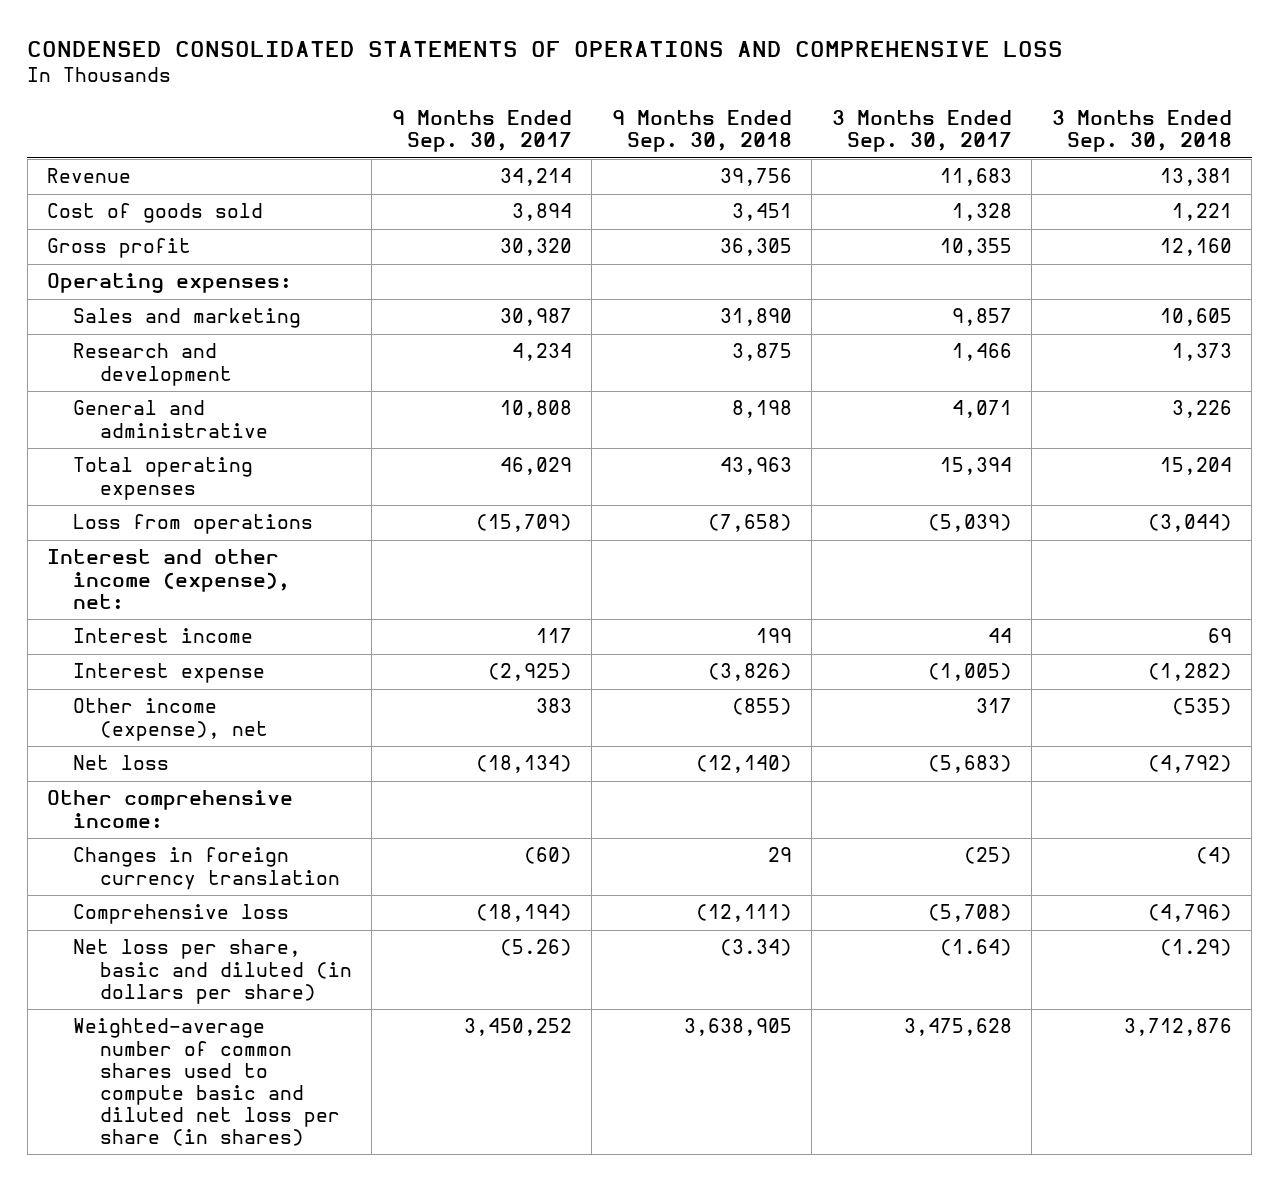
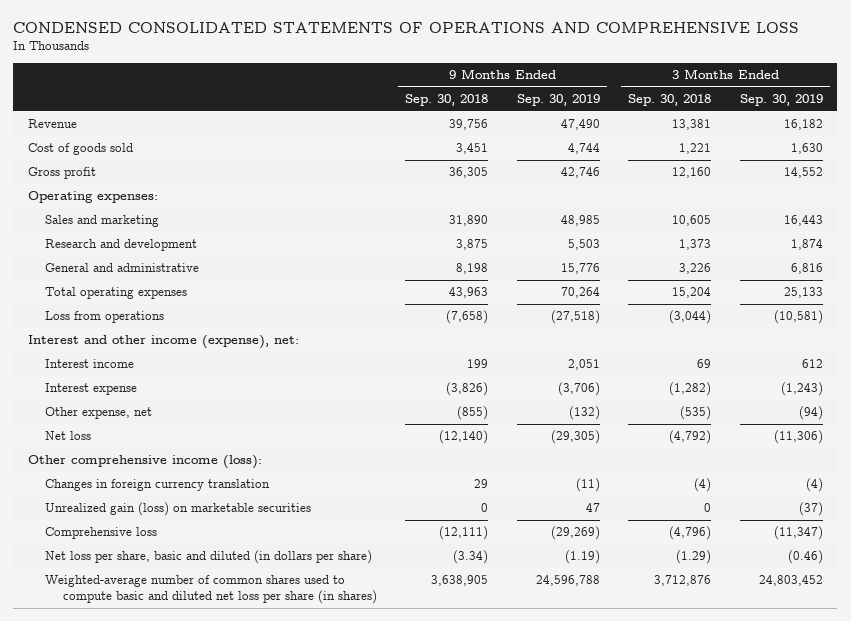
[391,110,572,153] 9 Months Ended Sep. 30, 2017 -> none
[831,110,1012,153] 3 Months Ended Sep. 30, 2017 -> none
none -> [516,94,600,107] Sep. 30, 2019
none -> [740,94,824,107] Sep. 30, 2019
[73,698,268,741] Other income (expense), net -> [45,407,153,420] Other expense, net
[47,790,294,828] Other comprehensive income: -> [27,455,262,470] Other comprehensive income (loss):
none -> [45,502,312,517] Unrealized gain (loss) on marketable securities

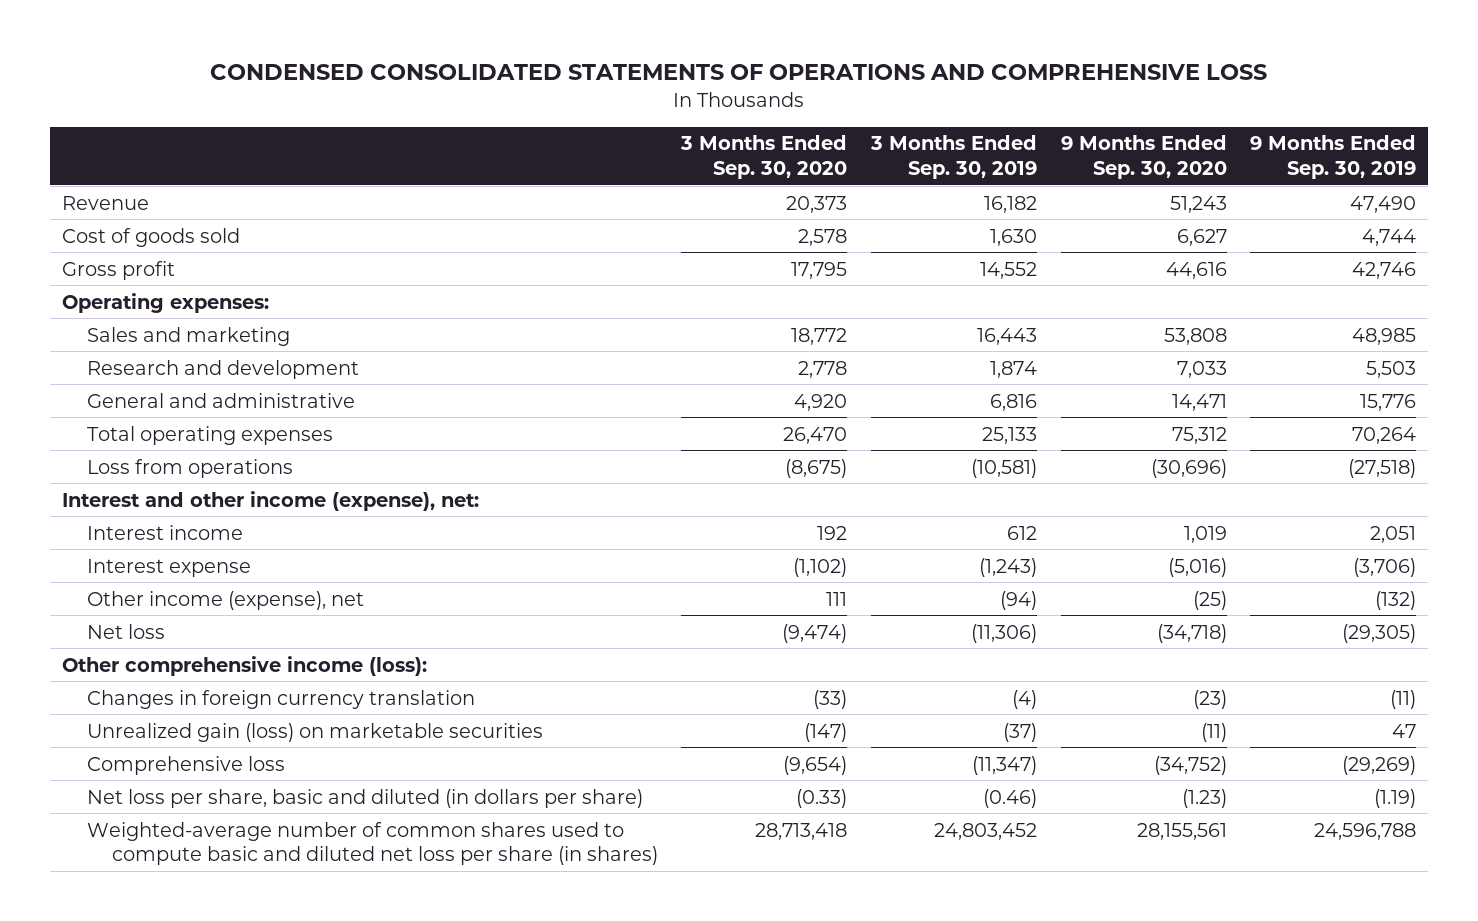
[405,94,489,107] Sep. 30, 2018 -> none
[628,94,712,107] Sep. 30, 2018 -> none
none -> [680,135,848,180] 3 Months Ended Sep. 30, 2020
none -> [1060,135,1227,180] 9 Months Ended Sep. 30, 2020
[45,407,153,420] Other expense, net -> [86,590,364,610] Other income (expense), net

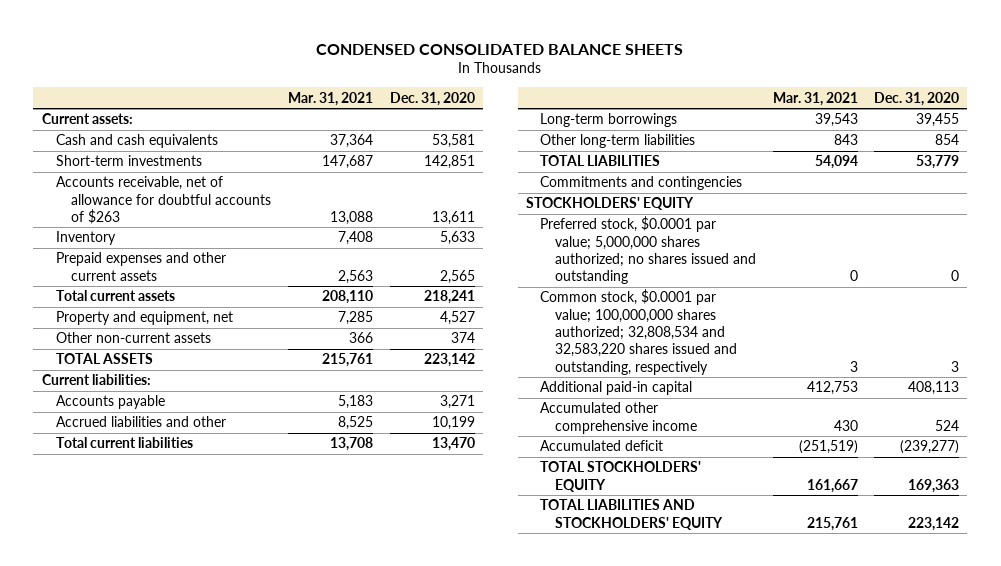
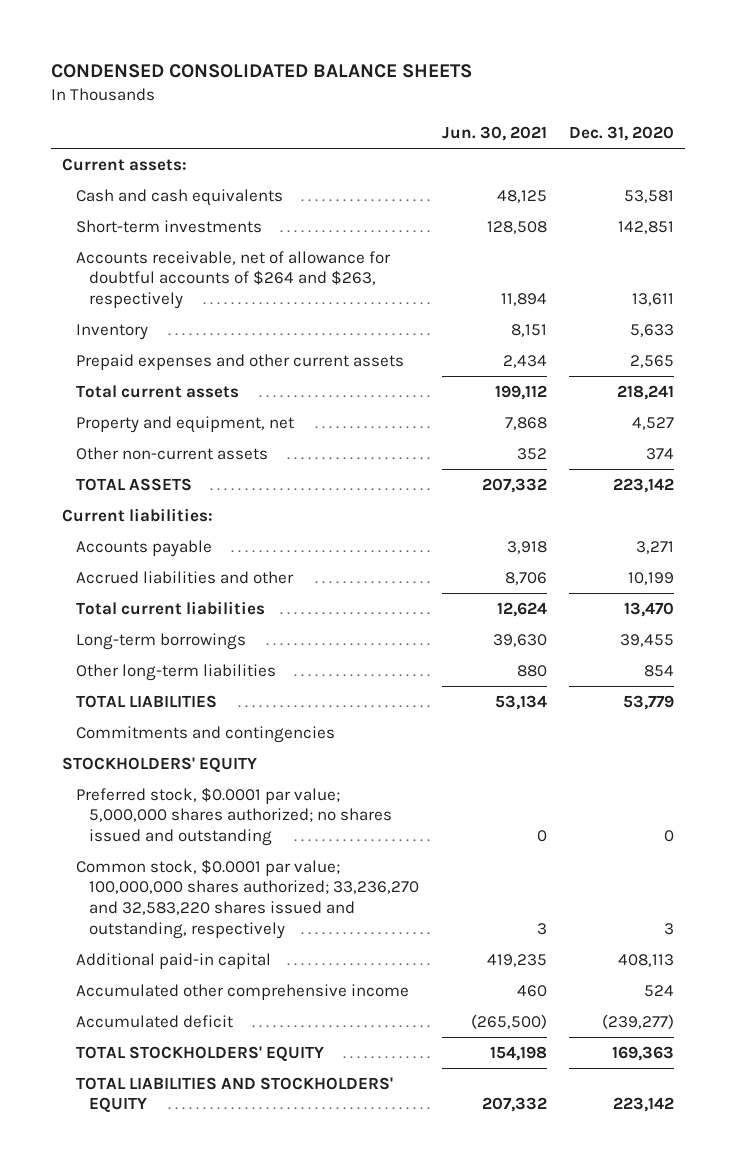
[288,91,374,106] Mar. 31, 2021 -> none
none -> [441,126,547,142] Jun. 30, 2021
[56,176,271,225] Accounts receivable, net of allowance for doubtful accounts of $263 -> [75,250,391,310] Accounts receivable, net of allowance for doubtful accounts of $264 and $263, respectively
[540,289,738,375] Common stock, $0.0001 par value; 100,000,000 shares authorized; 32,808,534 and 32,583,220 shares issued and outstanding, respectively -> [75,858,420,939] Common stock, $0.0001 par value; 100,000,000 shares authorized; 33,236,270 and 32,583,220 shares issued and outstanding, respectively

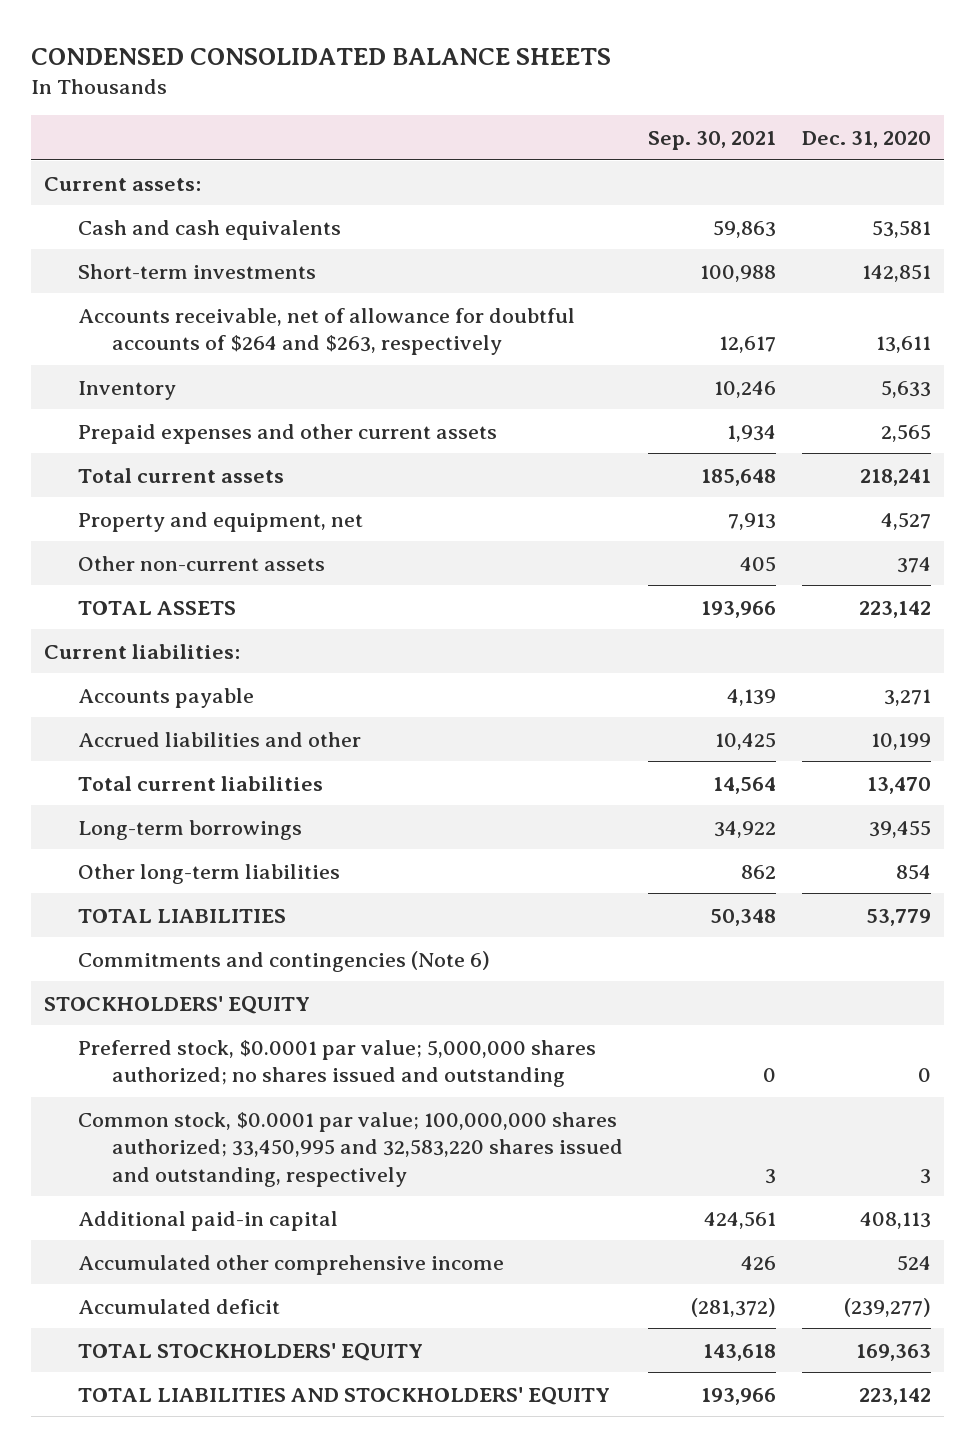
[441,126,547,142] Jun. 30, 2021 -> none
none -> [648,130,777,150] Sep. 30, 2021
[75,725,335,743] Commitments and contingencies -> [77,950,490,972] Commitments and contingencies (Note 6)
[75,858,420,939] Common stock, $0.0001 par value; 100,000,000 shares authorized; 33,236,270 and 32,583,220 shares issued and outstanding, respectively -> [77,1111,623,1187] Common stock, $0.0001 par value; 100,000,000 shares authorized; 33,450,995 and 32,583,220 shares issued and outstanding, respectively

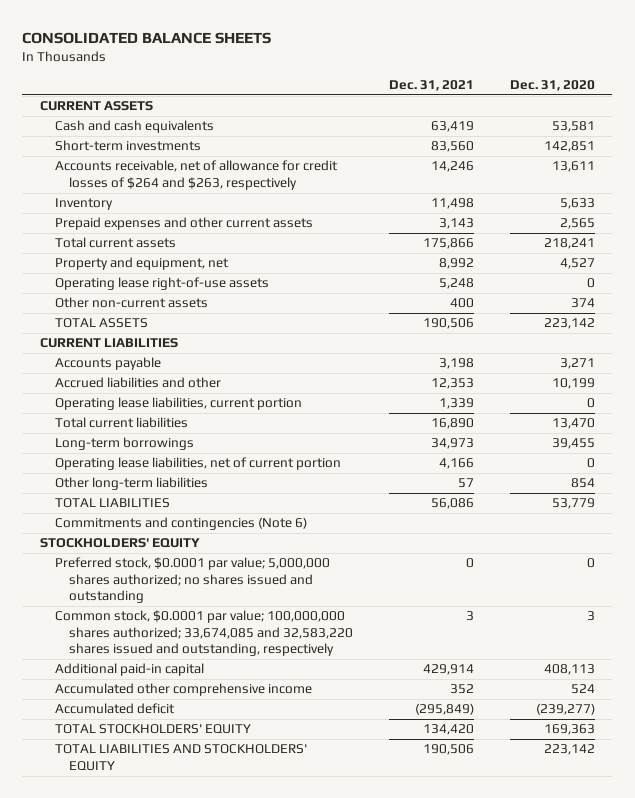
[30,47,611,65] CONDENSED CONSOLIDATED BALANCE SHEETS -> [22,32,272,45] CONSOLIDATED BALANCE SHEETS
[648,130,777,150] Sep. 30, 2021 -> none
none -> [389,80,475,92] Dec. 31, 2021
[43,176,201,191] Current assets: -> [40,101,154,112] CURRENT ASSETS
[77,307,575,356] Accounts receivable, net of allowance for doubtful accounts of $264 and $263, respectively -> [54,160,338,190] Accounts receivable, net of allowance for credit losses of $264 and $263, respectively
none -> [54,277,269,291] Operating lease right-of-use assets
[43,643,240,659] Current liabilities: -> [40,338,179,349] CURRENT LIABILITIES
none -> [54,397,302,411] Operating lease liabilities, current portion
none -> [54,457,341,471] Operating lease liabilities, net of current portion
[77,1111,623,1187] Common stock, $0.0001 par value; 100,000,000 shares authorized; 33,450,995 and 32,583,220 shares issued and outstanding, respectively -> [54,610,354,657] Common stock, $0.0001 par value; 100,000,000 shares authorized; 33,674,085 and 32,583,220 shares issued and outstanding, respectively

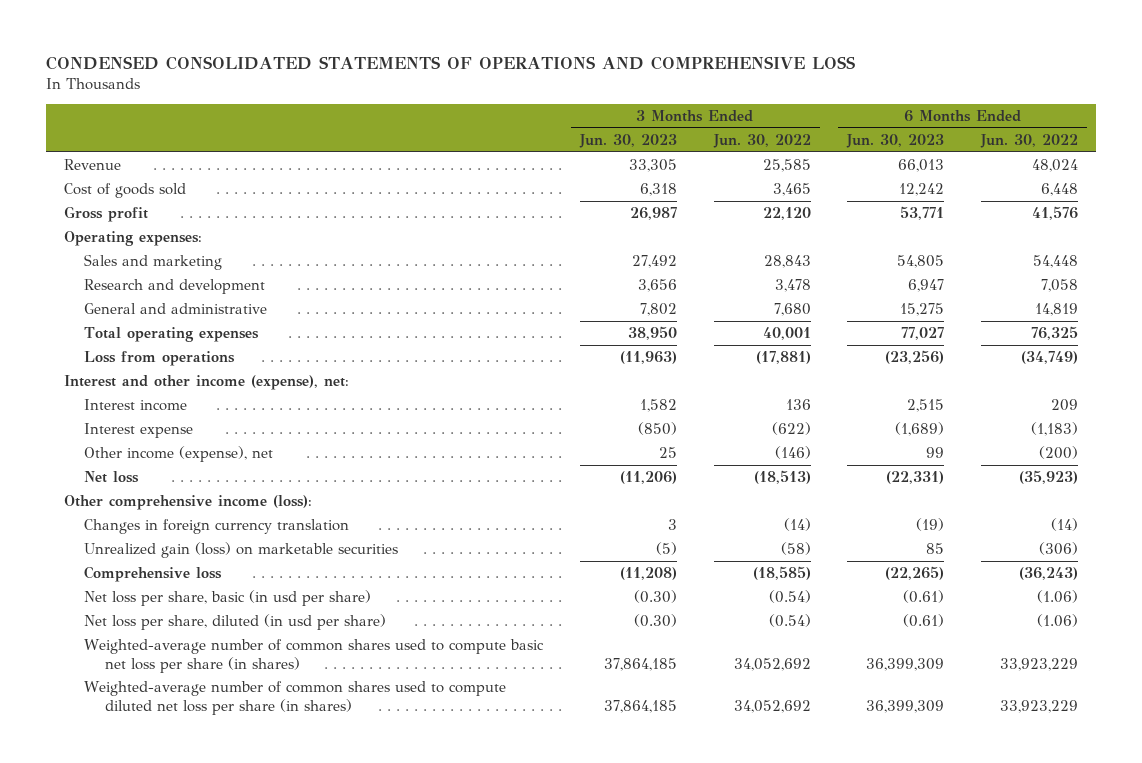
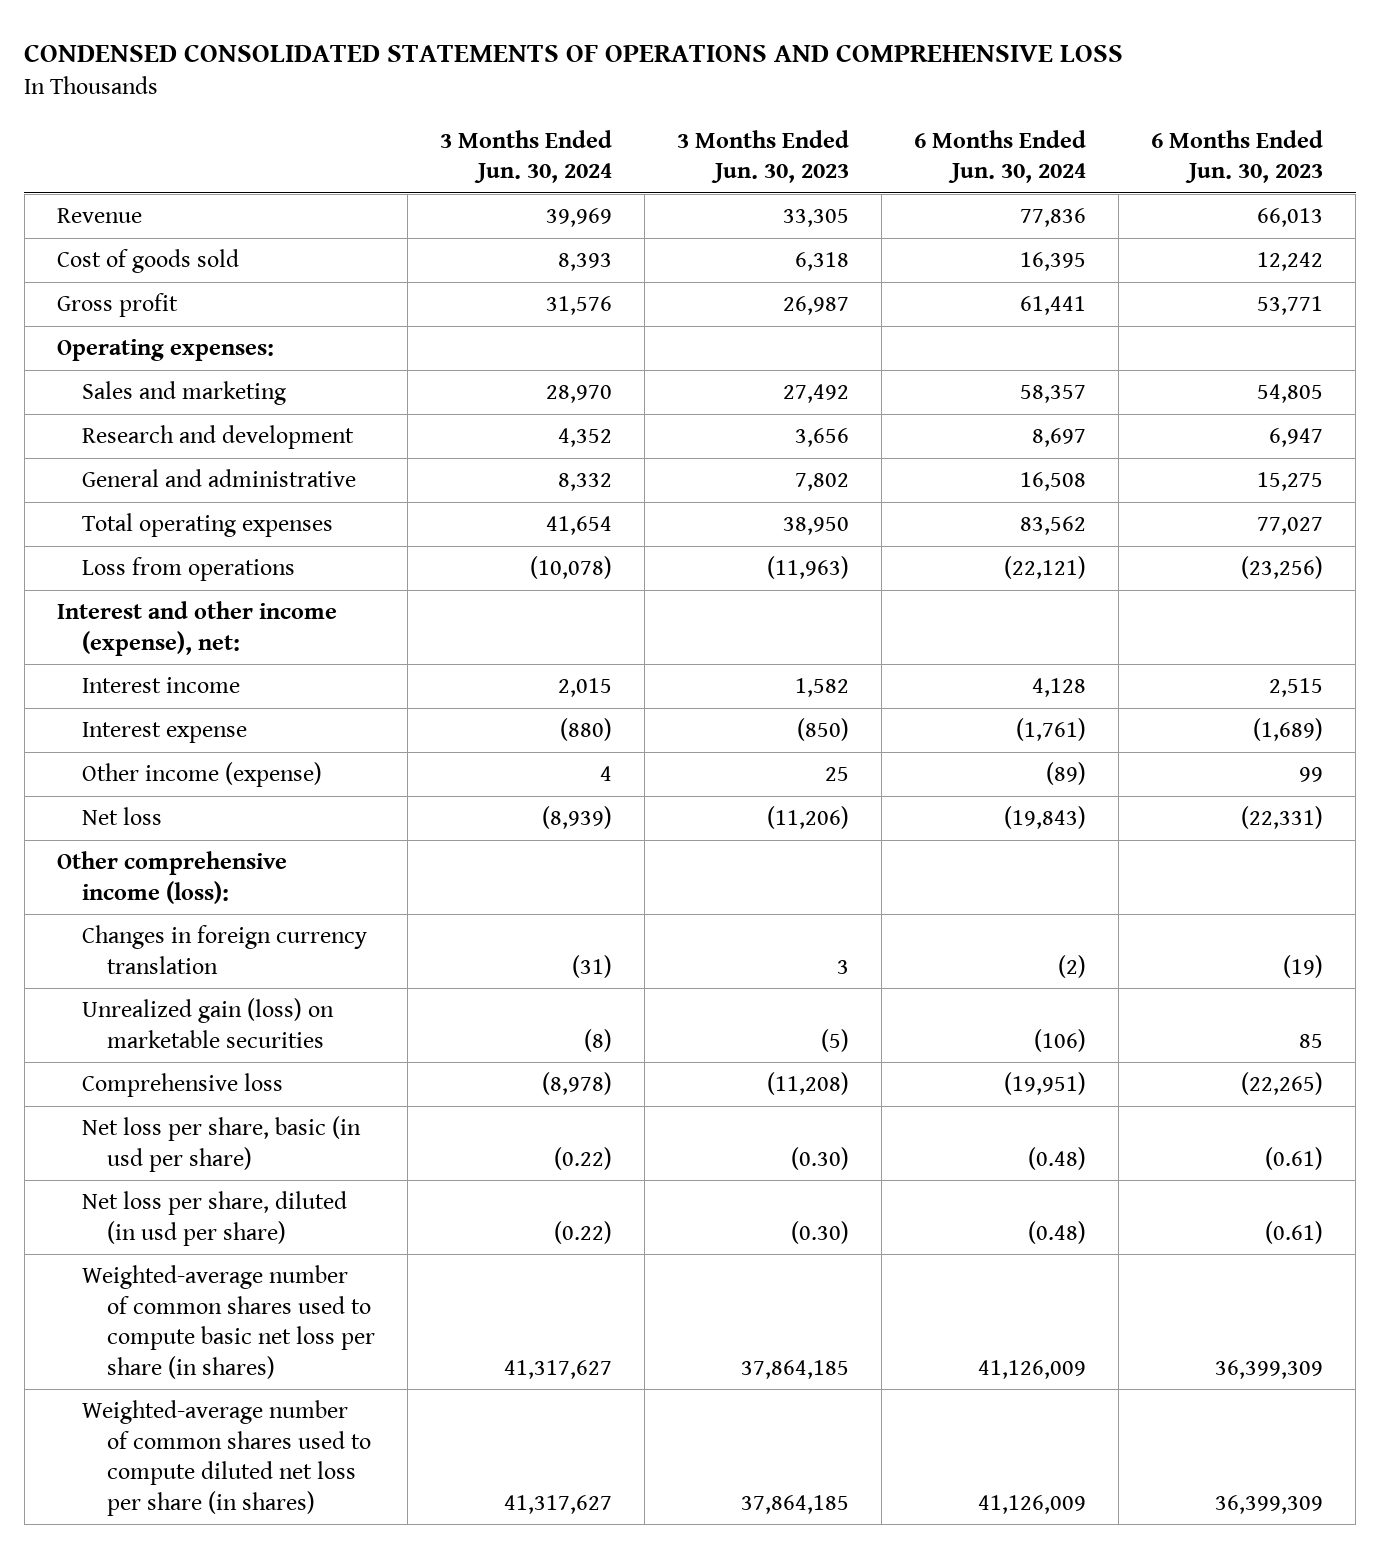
[712,133,811,148] Jun. 30, 2022 -> none
[980,133,1079,148] Jun. 30, 2022 -> none
none -> [440,129,613,184] 3 Months Ended Jun. 30, 2024
none -> [914,129,1087,184] 6 Months Ended Jun. 30, 2024
[84,446,274,463] Other income (expense), net -> [81,762,322,788] Other income (expense)

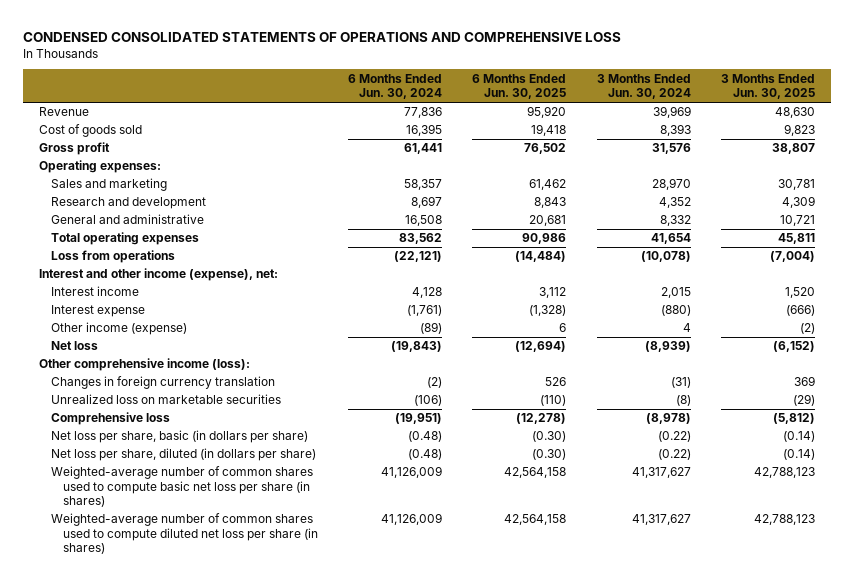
[677,129,850,184] 3 Months Ended Jun. 30, 2023 -> none
[1151,129,1324,184] 6 Months Ended Jun. 30, 2023 -> none
none -> [472,73,567,100] 6 Months Ended Jun. 30, 2025
none -> [721,73,816,100] 3 Months Ended Jun. 30, 2025
[81,998,334,1048] Unrealized gain (loss) on marketable securities -> [50,394,281,405] Unrealized loss on marketable securities
[81,1116,361,1172] Net loss per share, basic (in usd per share) -> [50,430,308,444] Net loss per share, basic (in dollars per share)
[81,1191,347,1246] Net loss per share, diluted (in usd per share) -> [50,448,316,462] Net loss per share, diluted (in dollars per share)

